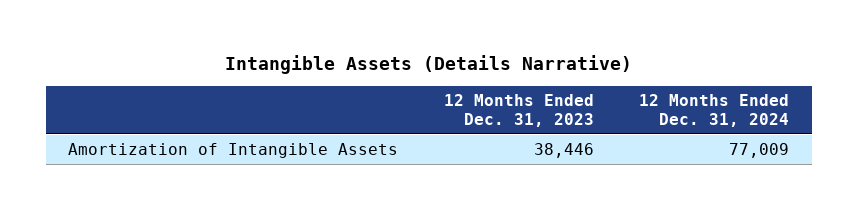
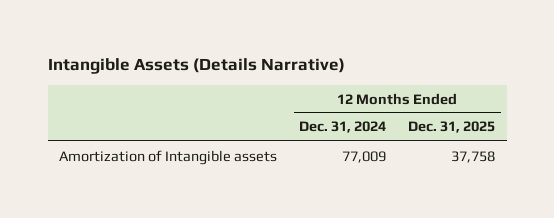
[443,94,594,128] 12 Months Ended Dec. 31, 2023 -> none
none -> [408,121,496,134] Dec. 31, 2025
[68,143,399,159] Amortization of Intangible Assets -> [58,149,277,165] Amortization of Intangible assets

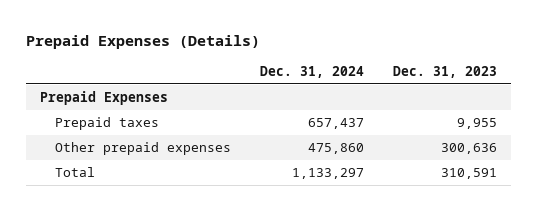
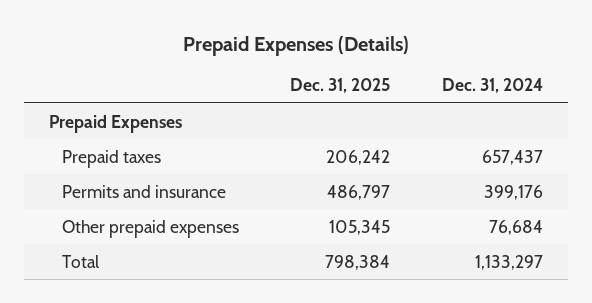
[392,65,497,78] Dec. 31, 2023 -> none
none -> [290,78,391,94] Dec. 31, 2025
none -> [61,184,226,198] Permits and insurance
[308,143,365,155] 475,860 -> [488,219,543,235] 76,684

